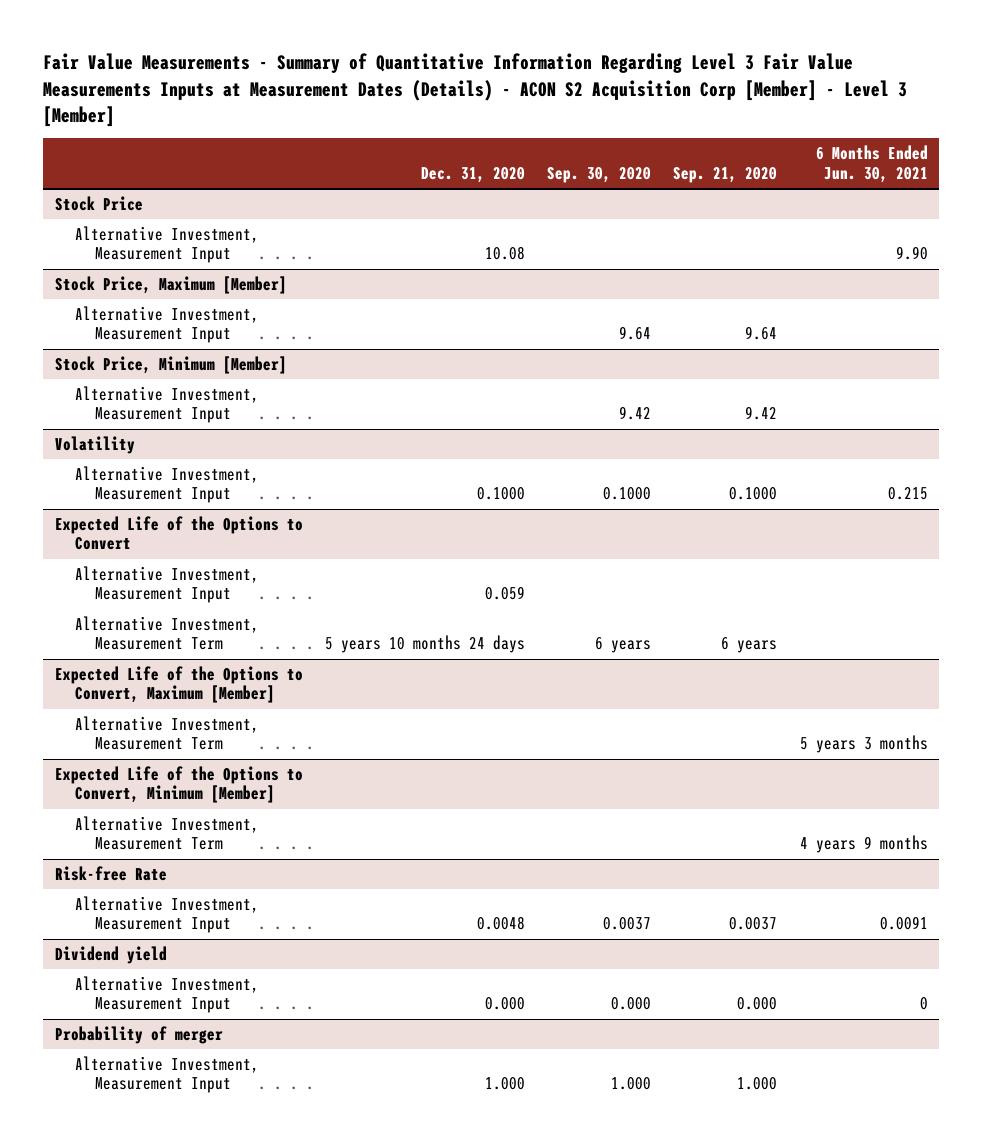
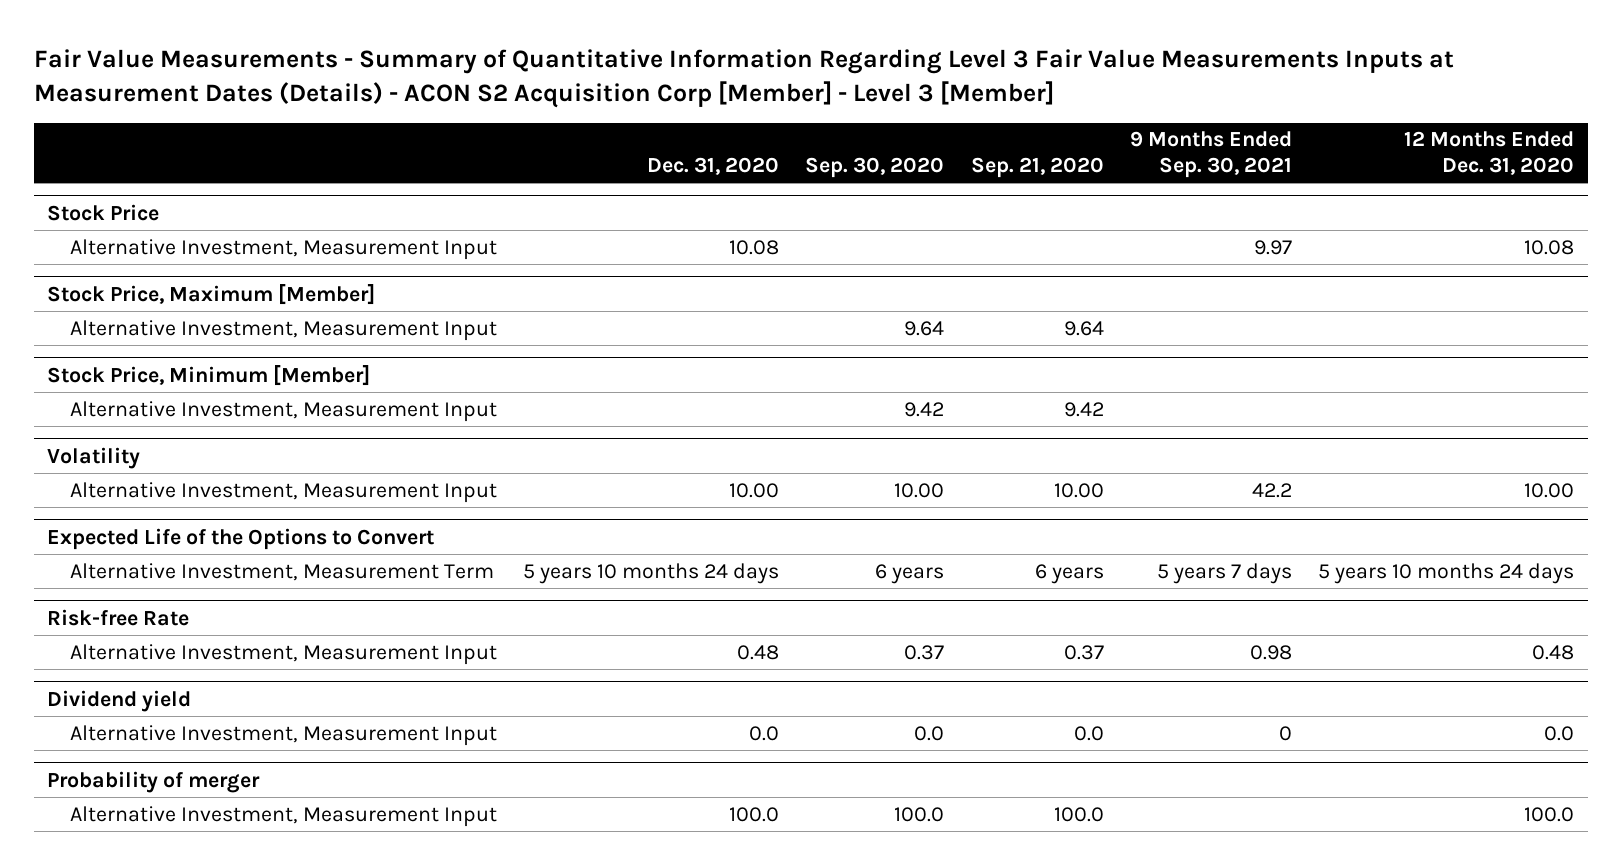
[815,145,928,183] 6 Months Ended Jun. 30, 2021 -> none
none -> [1129,131,1292,179] 9 Months Ended Sep. 30, 2021
none -> [1404,131,1575,176] 12 Months Ended Dec. 31, 2020
[476,487,525,501] 0.1000 -> [728,482,779,498] 10.00
[603,487,652,501] 0.1000 -> [894,482,945,498] 10.00
[729,487,778,501] 0.1000 -> [1053,482,1104,498] 10.00
[74,565,259,604] Alternative Investment, Measurement Input -> none
[54,665,303,704] Expected Life of the Options to Convert, Maximum [Member] -> none
[74,715,259,751] Alternative Investment, Measurement Term -> none
[54,765,303,804] Expected Life of the Options to Convert, Minimum [Member] -> none
[74,815,259,851] Alternative Investment, Measurement Term -> none
[476,916,525,931] 0.0048 -> [736,644,779,660] 0.48
[603,917,652,931] 0.0037 -> [904,644,945,660] 0.37
[729,917,778,931] 0.0037 -> [1063,644,1104,660] 0.37
[484,997,525,1011] 0.000 -> [748,725,779,741] 0.0
[611,997,652,1011] 0.000 -> [914,725,945,741] 0.0
[737,997,778,1011] 0.000 -> [1073,725,1104,741] 0.0
[484,1077,525,1091] 1.000 -> [728,806,779,822] 100.0
[611,1077,652,1091] 1.000 -> [894,806,945,822] 100.0
[737,1077,778,1091] 1.000 -> [1053,806,1104,822] 100.0

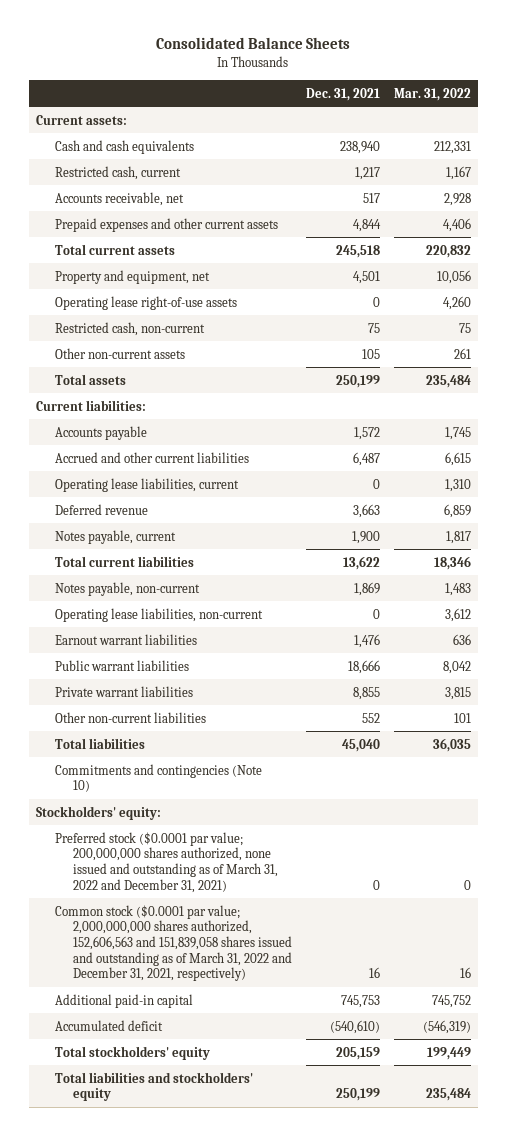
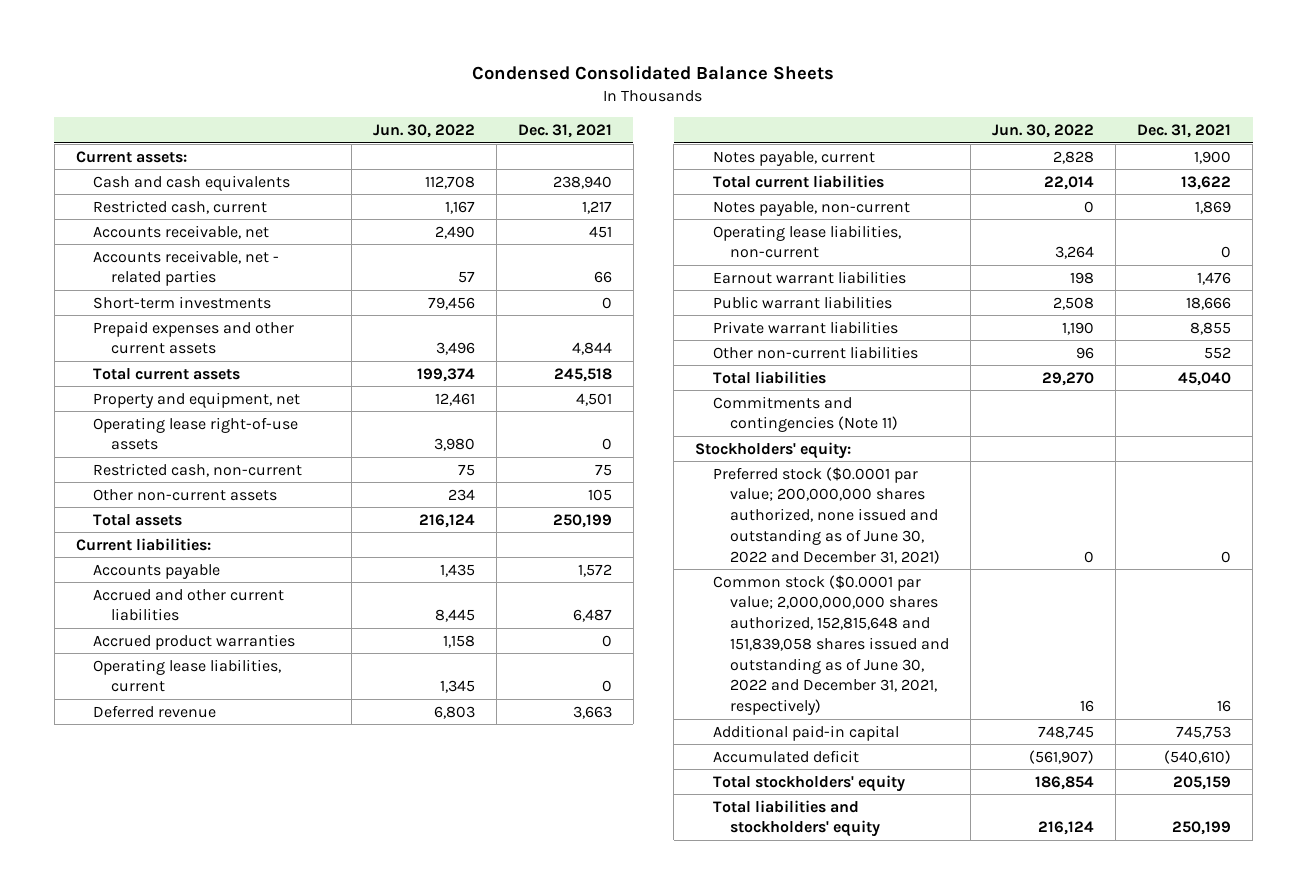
[156,37,351,50] Consolidated Balance Sheets -> [472,65,835,81] Condensed Consolidated Balance Sheets
[394,87,472,101] Mar. 31, 2022 -> none
none -> [372,123,475,138] Jun. 30, 2022
[363,192,381,203] 517 -> [588,225,612,238] 451
none -> [93,249,280,287] Accounts receivable, net - related parties
none -> [93,295,272,309] Short-term investments
none -> [93,633,296,650] Accrued product warranties
[54,763,262,793] Commitments and contingencies (Note 10) -> [712,395,898,433] Commitments and contingencies (Note 11)
[54,831,279,893] Preferred stock ($0.0001 par value; 200,000,000 shares authorized, none issued and outstanding as of March 31, 2022 and December 31, 2021) -> [712,466,940,564] Preferred stock ($0.0001 par value; 200,000,000 shares authorized, none issued and outstanding as of June 30, 2022 and December 31, 2021)
[54,904,293,982] Common stock ($0.0001 par value; 2,000,000,000 shares authorized, 152,606,563 and 151,839,058 shares issued and outstanding as of March 31, 2022 and December 31, 2021, respectively) -> [712,574,949,716] Common stock ($0.0001 par value; 2,000,000,000 shares authorized, 152,815,648 and 151,839,058 shares issued and outstanding as of June 30, 2022 and December 31, 2021, respectively)

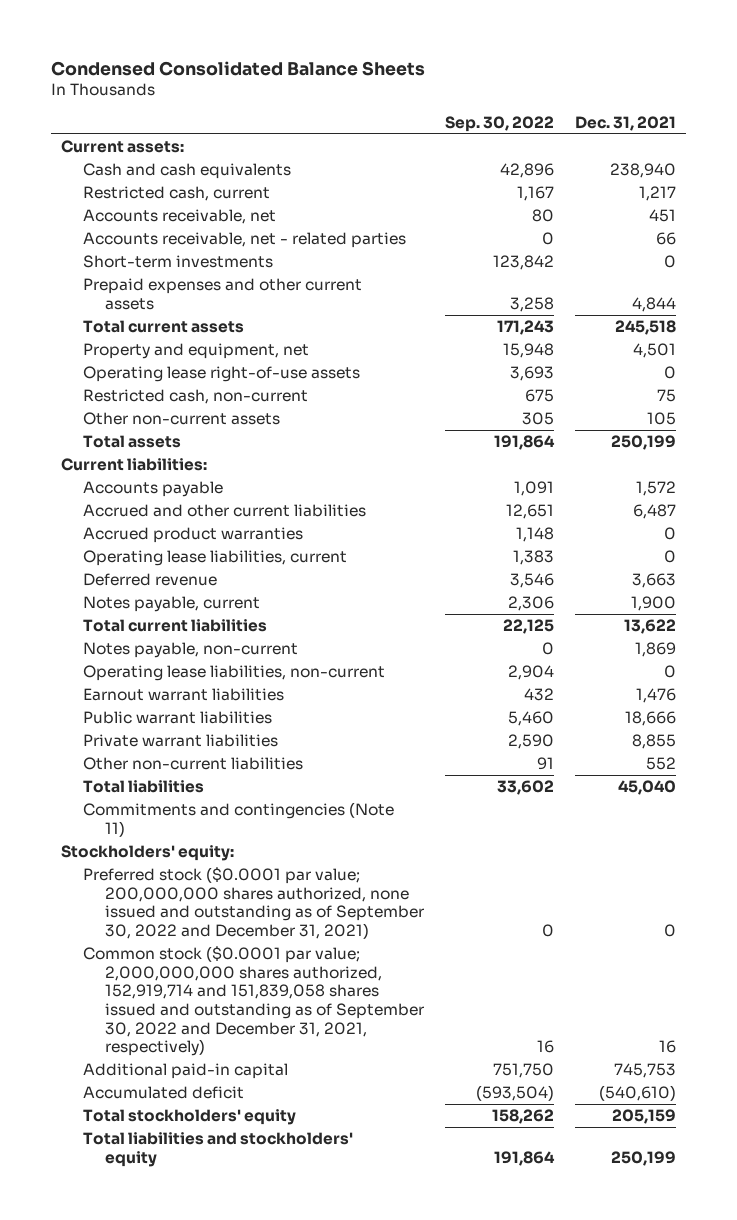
[372,123,475,138] Jun. 30, 2022 -> none
none -> [444,115,554,132] Sep. 30, 2022
[712,466,940,564] Preferred stock ($0.0001 par value; 200,000,000 shares authorized, none issued and outstanding as of June 30, 2022 and December 31, 2021) -> [83,867,425,940] Preferred stock ($0.0001 par value; 200,000,000 shares authorized, none issued and outstanding as of September 30, 2022 and December 31, 2021)
[712,574,949,716] Common stock ($0.0001 par value; 2,000,000,000 shares authorized, 152,815,648 and 151,839,058 shares issued and outstanding as of June 30, 2022 and December 31, 2021, respectively) -> [83,946,425,1057] Common stock ($0.0001 par value; 2,000,000,000 shares authorized, 152,919,714 and 151,839,058 shares issued and outstanding as of September 30, 2022 and December 31, 2021, respectively)

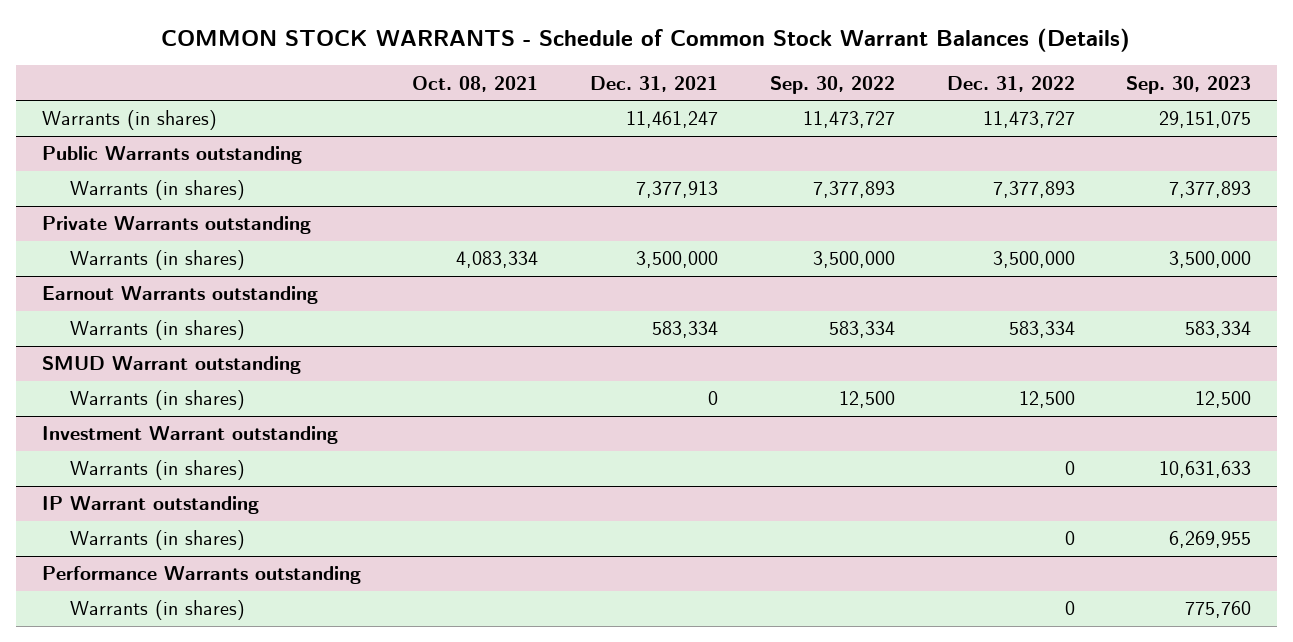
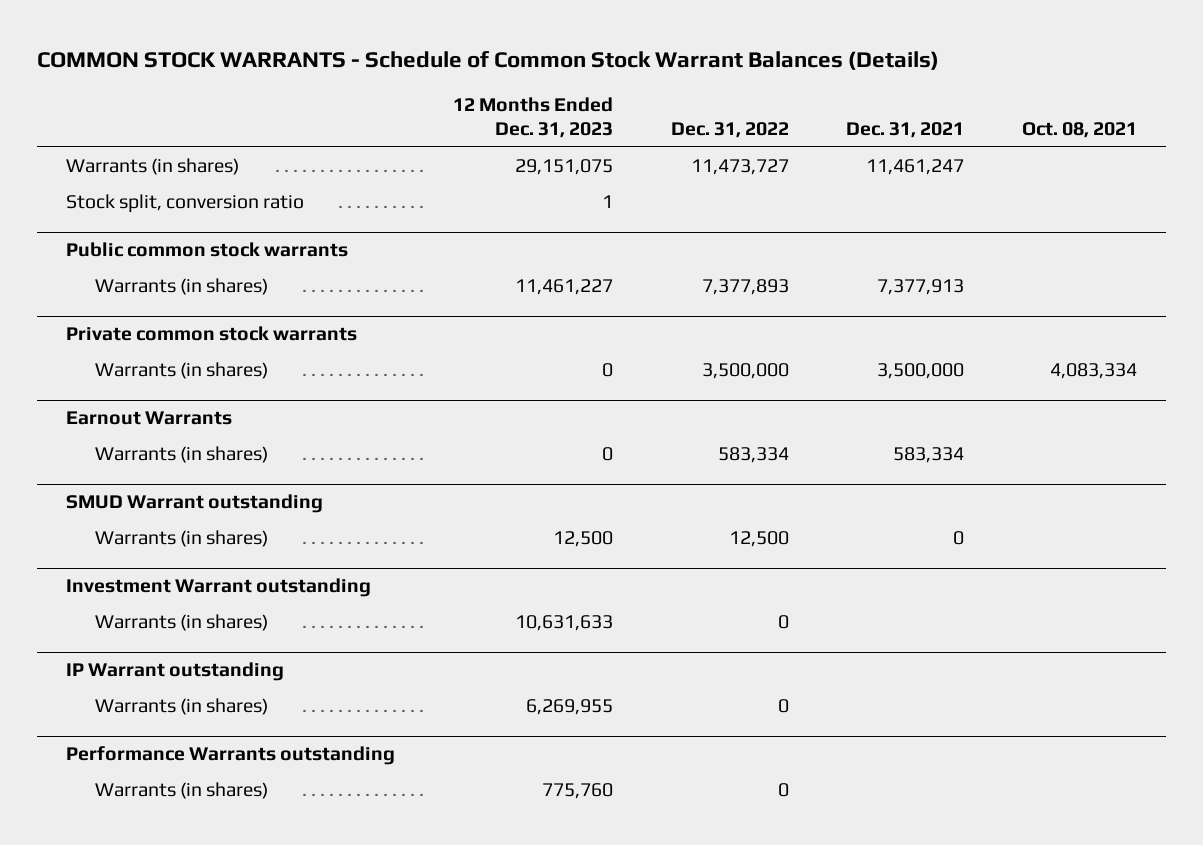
[769,75,895,94] Sep. 30, 2022 -> none
[1126,75,1252,94] Sep. 30, 2023 -> none
none -> [452,96,613,139] 12 Months Ended Dec. 31, 2023
none -> [66,194,305,214] Stock split, conversion ratio
[41,146,302,165] Public Warrants outstanding -> [66,242,349,258] Public common stock warrants
[41,216,311,235] Private Warrants outstanding -> [66,326,358,342] Private common stock warrants
[41,286,318,305] Earnout Warrants outstanding -> [66,411,233,426] Earnout Warrants

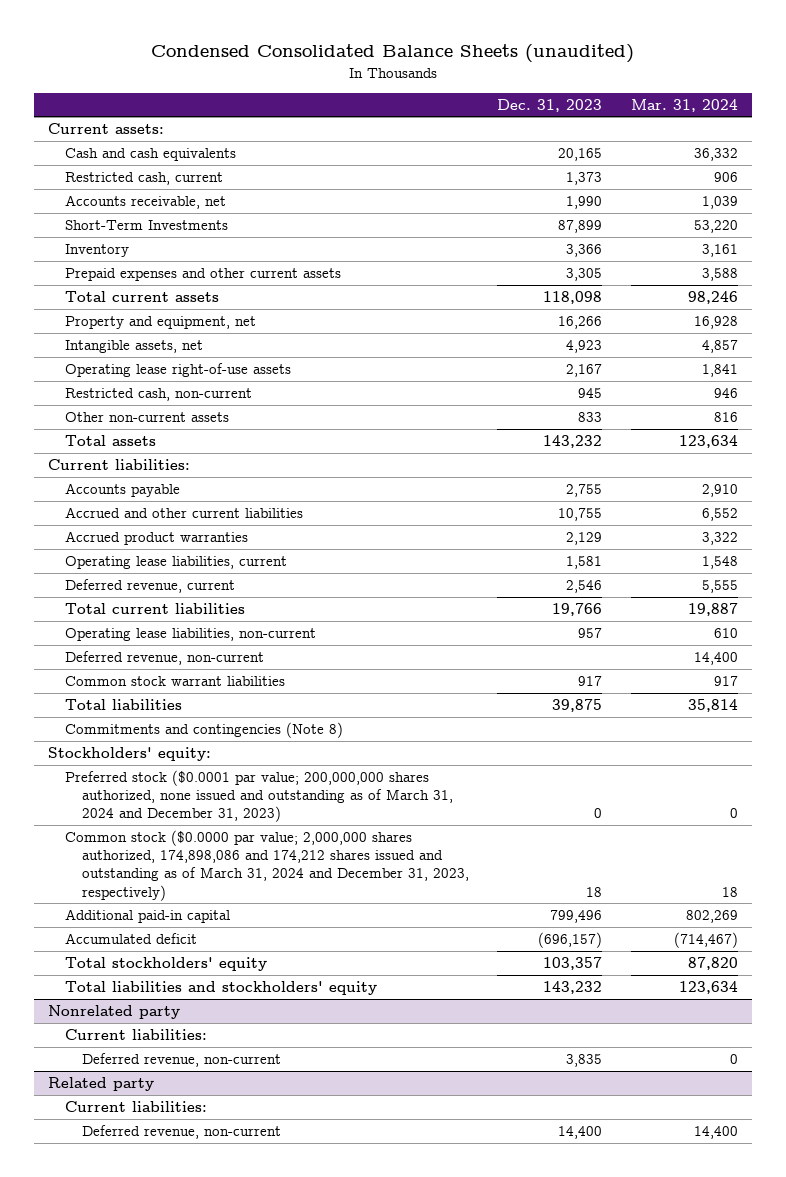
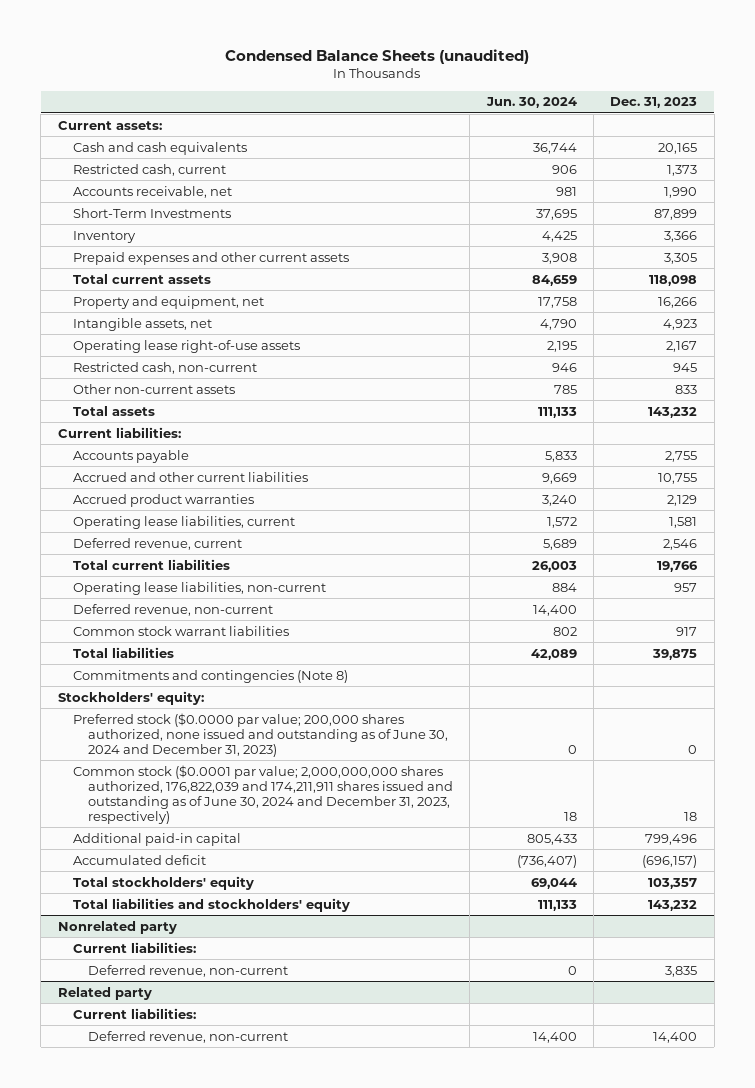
[151,44,635,64] Condensed Consolidated Balance Sheets (unaudited) -> [225,48,530,64] Condensed Balance Sheets (unaudited)
[630,98,738,112] Mar. 31, 2024 -> none
none -> [485,97,577,109] Jun. 30, 2024
[64,769,453,823] Preferred stock ($0.0001 par value; 200,000,000 shares authorized, none issued and outstanding as of March 31, 2024 and December 31, 2023) -> [72,712,448,757] Preferred stock ($0.0000 par value; 200,000 shares authorized, none issued and outstanding as of June 30, 2024 and December 31, 2023)
[64,829,469,901] Common stock ($0.0000 par value; 2,000,000 shares authorized, 174,898,086 and 174,212 shares issued and outstanding as of March 31, 2024 and December 31, 2023, respectively) -> [72,764,453,824] Common stock ($0.0001 par value; 2,000,000,000 shares authorized, 176,822,039 and 174,211,911 shares issued and outstanding as of June 30, 2024 and December 31, 2023, respectively)

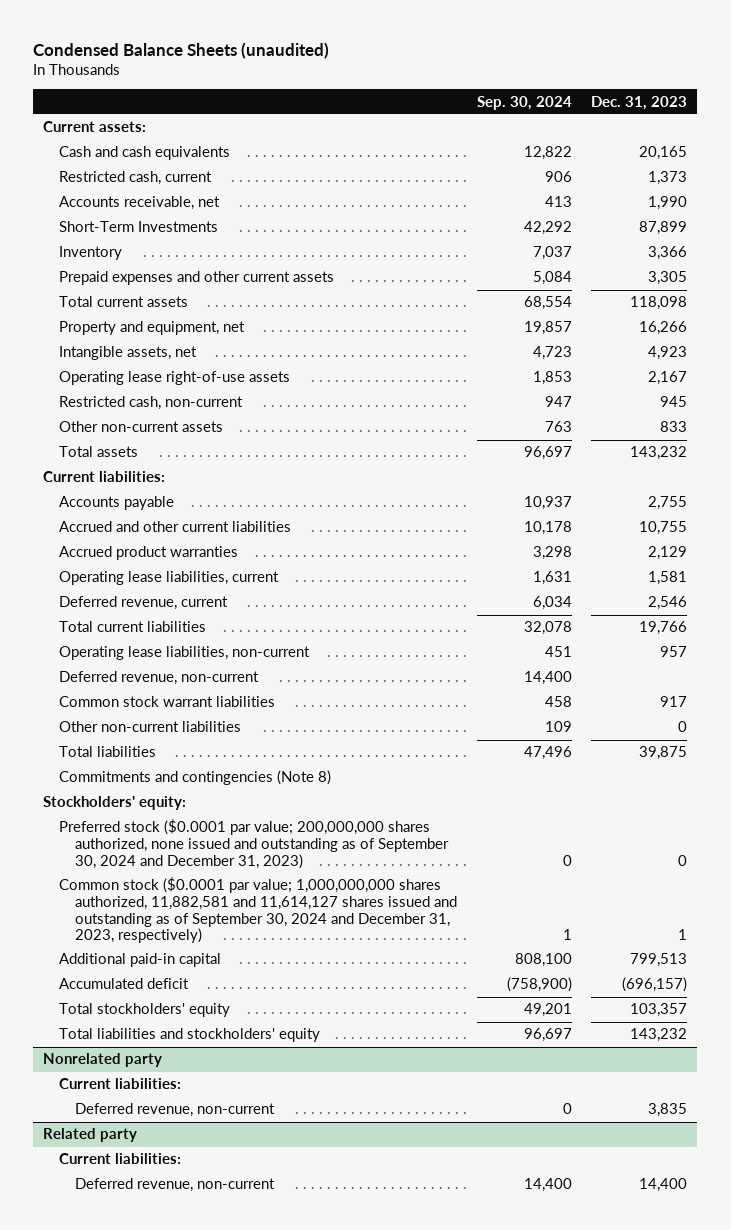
[485,97,577,109] Jun. 30, 2024 -> none
none -> [476,95,572,110] Sep. 30, 2024
none -> [59,721,242,733] Other non-current liabilities
[72,712,448,757] Preferred stock ($0.0000 par value; 200,000 shares authorized, none issued and outstanding as of June 30, 2024 and December 31, 2023) -> [59,819,450,869] Preferred stock ($0.0001 par value; 200,000,000 shares authorized, none issued and outstanding as of September 30, 2024 and December 31, 2023)
[72,764,453,824] Common stock ($0.0001 par value; 2,000,000,000 shares authorized, 176,822,039 and 174,211,911 shares issued and outstanding as of June 30, 2024 and December 31, 2023, respectively) -> [59,877,458,944] Common stock ($0.0001 par value; 1,000,000,000 shares authorized, 11,882,581 and 11,614,127 shares issued and outstanding as of September 30, 2024 and December 31, 2023, respectively)
[684,811,698,821] 18 -> [678,929,688,941] 1
[645,833,698,845] 799,496 -> [630,953,688,968] 799,513

